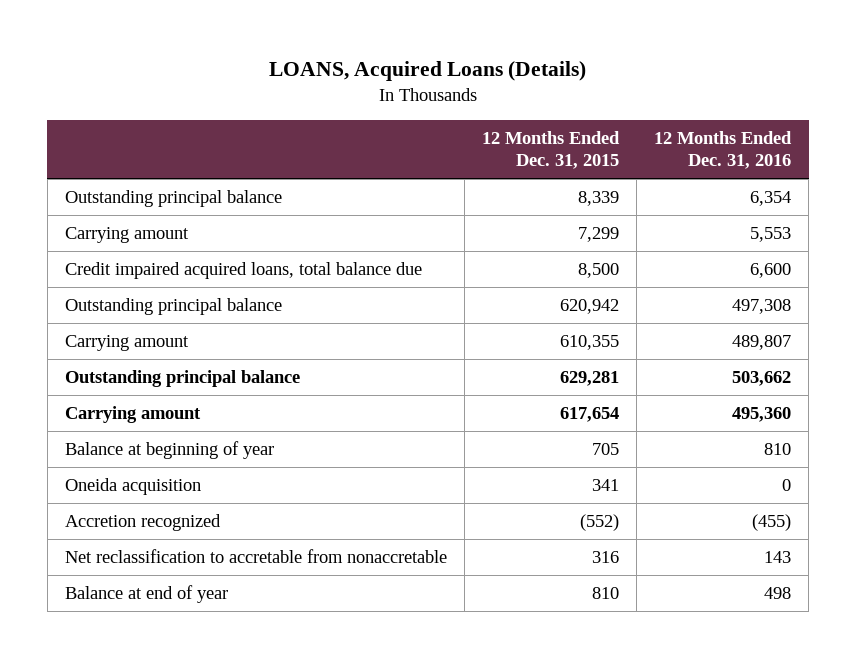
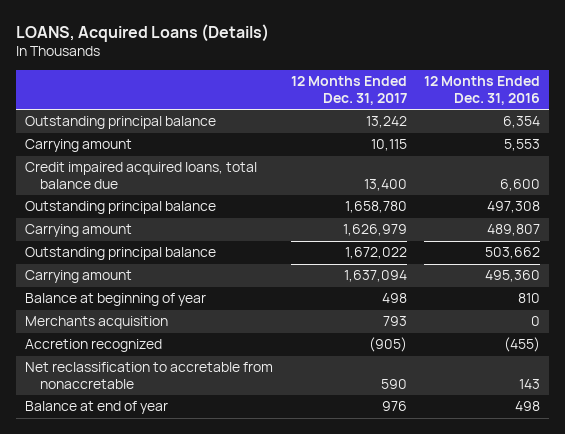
[481,130,620,170] 12 Months Ended Dec. 31, 2015 -> none
none -> [290,76,407,105] 12 Months Ended Dec. 31, 2017
[64,477,201,495] Oneida acquisition -> [25,316,169,330] Merchants acquisition

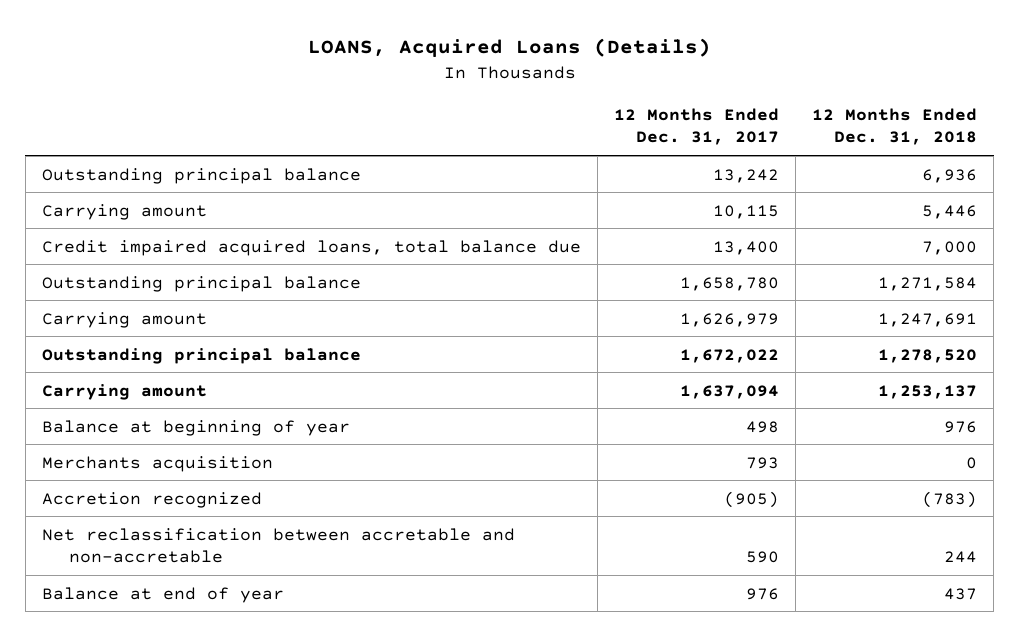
[424,76,541,105] 12 Months Ended Dec. 31, 2016 -> none
none -> [812,107,978,146] 12 Months Ended Dec. 31, 2018
[25,362,274,389] Net reclassification to accretable from nonaccretable -> [41,527,515,564] Net reclassification between accretable and non-accretable

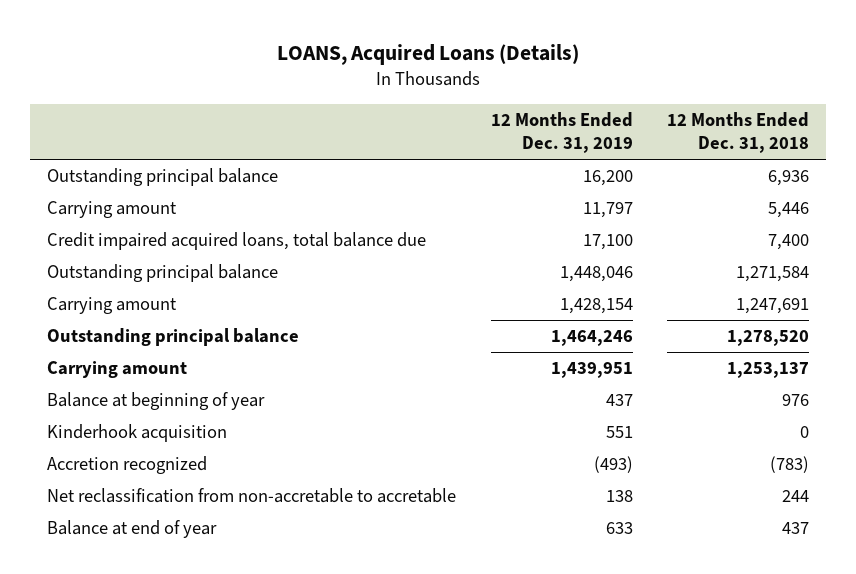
[614,107,780,146] 12 Months Ended Dec. 31, 2017 -> none
none -> [490,111,633,154] 12 Months Ended Dec. 31, 2019
[922,240,978,255] 7,000 -> [767,234,809,251] 7,400
[41,455,273,472] Merchants acquisition -> [47,424,228,443] Kinderhook acquisition
[41,527,515,564] Net reclassification between accretable and non-accretable -> [47,488,457,504] Net reclassification from non-accretable to accretable

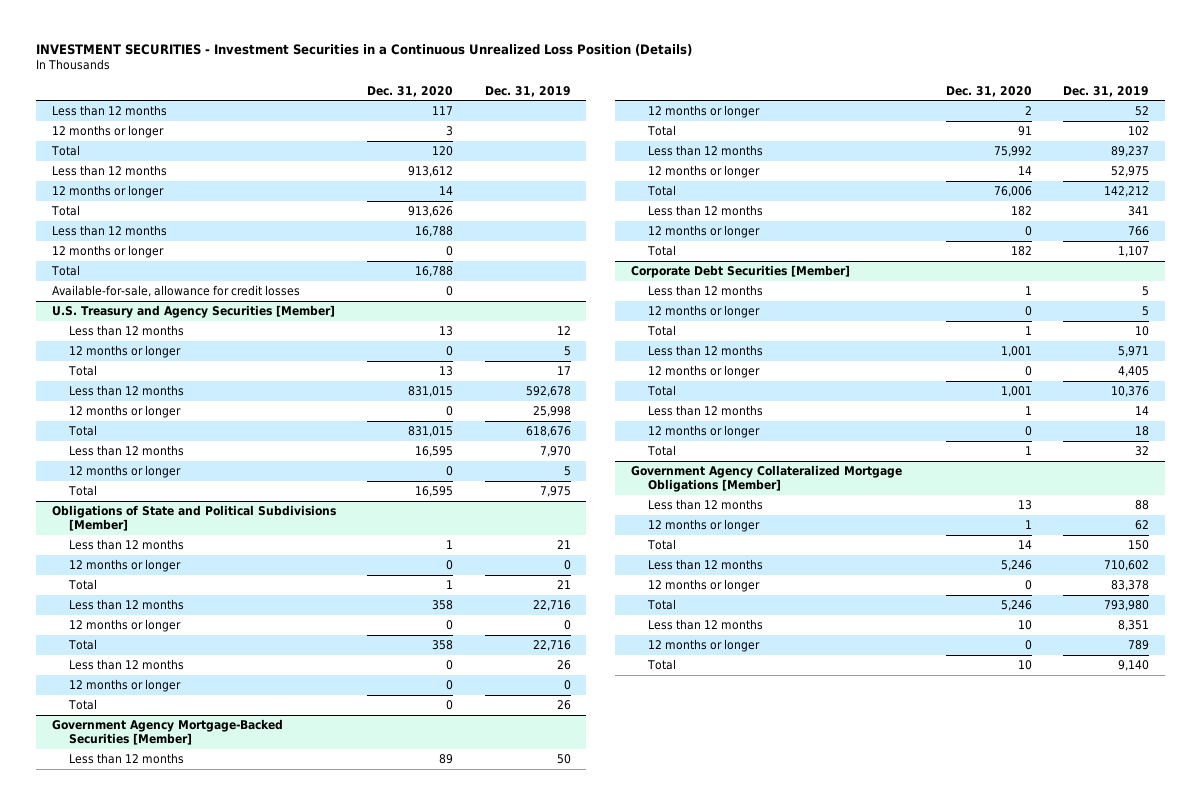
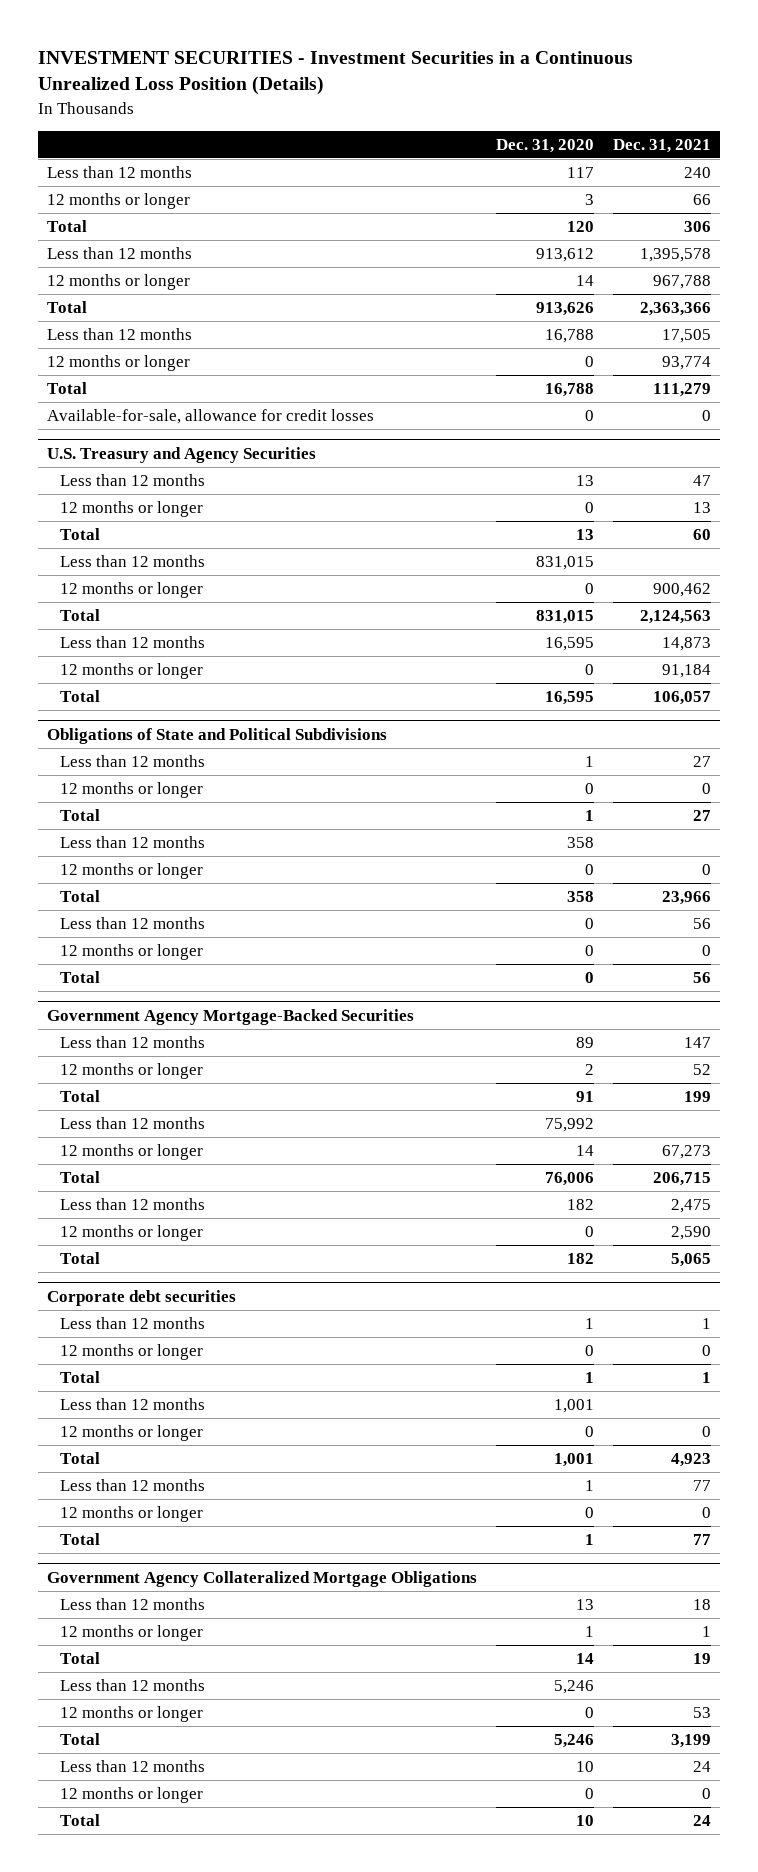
[484,85,571,97] Dec. 31, 2019 -> none
none -> [612,138,711,153] Dec. 31, 2021
[51,304,335,318] U.S. Treasury and Agency Securities [Member] -> [47,446,317,463] U.S. Treasury and Agency Securities
[51,504,336,532] Obligations of State and Political Subdivisions [Member] -> [47,727,388,744] Obligations of State and Political Subdivisions
[51,718,283,746] Government Agency Mortgage-Backed Securities [Member] -> [47,1008,415,1025] Government Agency Mortgage-Backed Securities
[630,264,850,278] Corporate Debt Securities [Member] -> [47,1289,237,1306] Corporate debt securities
[630,464,902,493] Government Agency Collateralized Mortgage Obligations [Member] -> [47,1570,478,1587] Government Agency Collateralized Mortgage Obligations

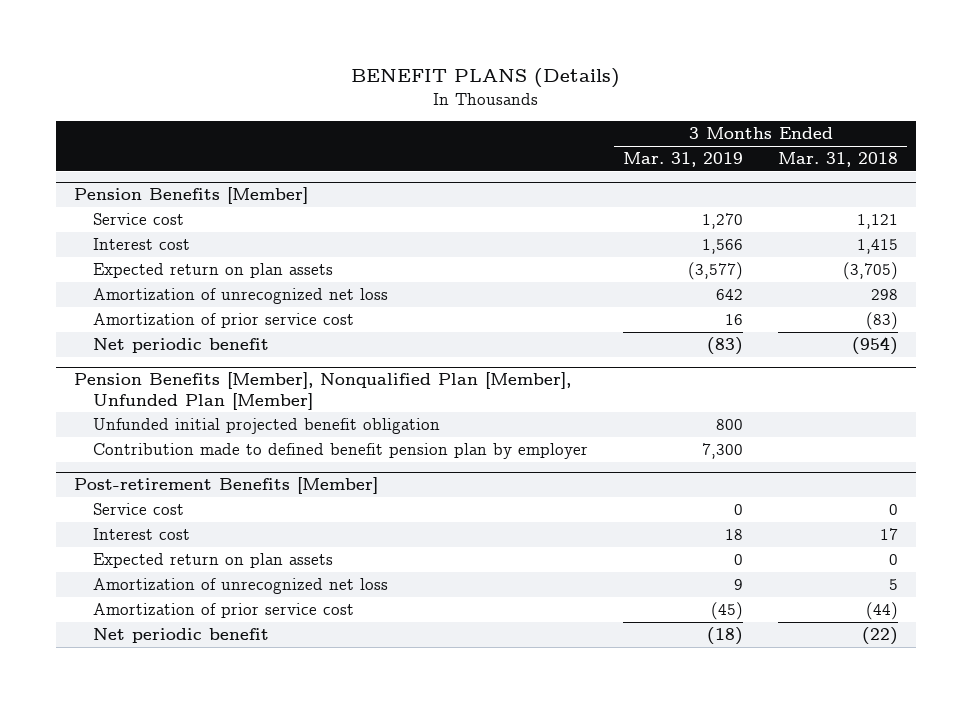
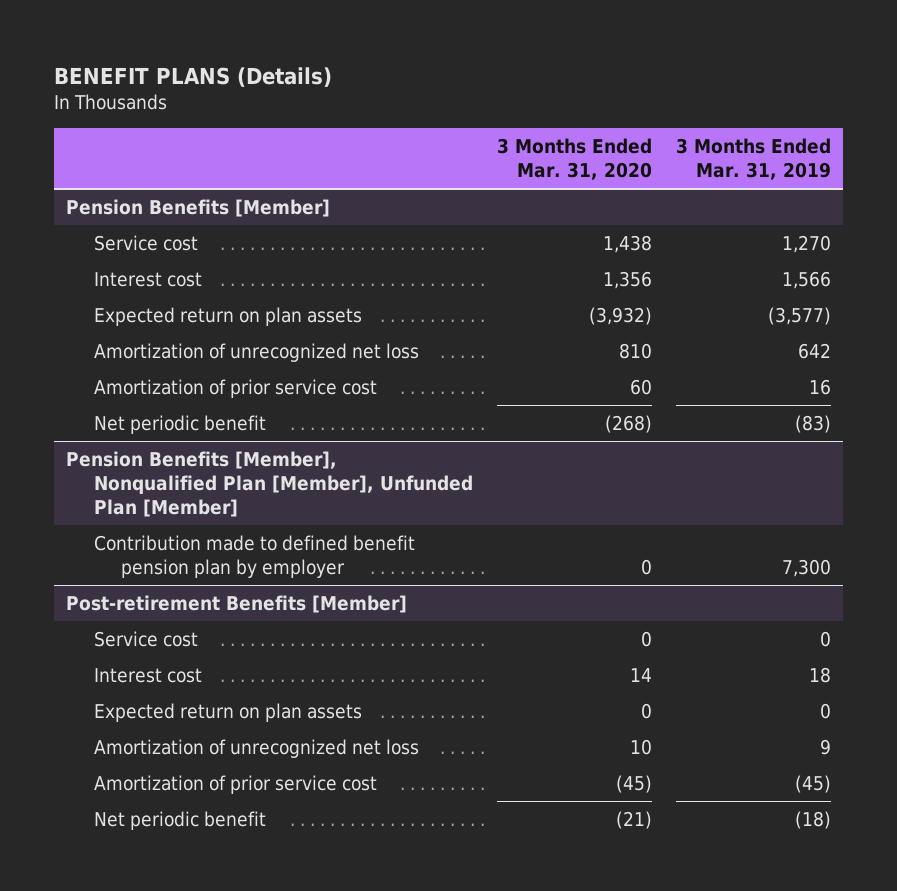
[778,152,899,168] Mar. 31, 2018 -> none
none -> [496,138,652,181] 3 Months Ended Mar. 31, 2020
[92,418,440,435] Unfunded initial projected benefit obligation -> none

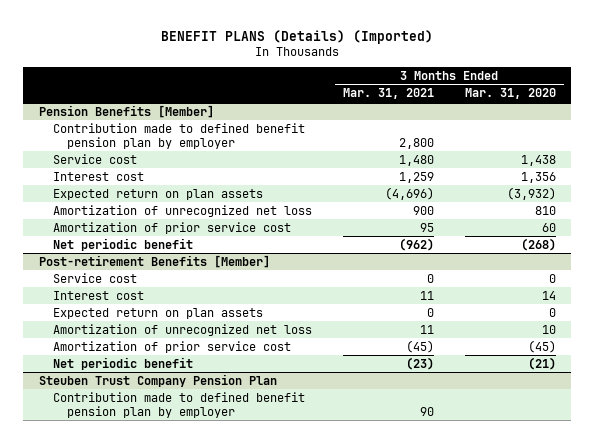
[54,66,333,87] BENEFIT PLANS (Details) -> [161,29,434,44] BENEFIT PLANS (Details) (Imported)
[676,138,832,181] 3 Months Ended Mar. 31, 2019 -> none
none -> [342,88,434,100] Mar. 31, 2021
none -> [52,122,305,149] Contribution made to defined benefit pension plan by employer
[66,450,473,517] Pension Benefits [Member], Nonqualified Plan [Member], Unfunded Plan [Member] -> none
[93,534,415,578] Contribution made to defined benefit pension plan by employer -> none
none -> [38,373,277,387] Steuben Trust Company Pension Plan
none -> [52,391,305,418] Contribution made to defined benefit pension plan by employer

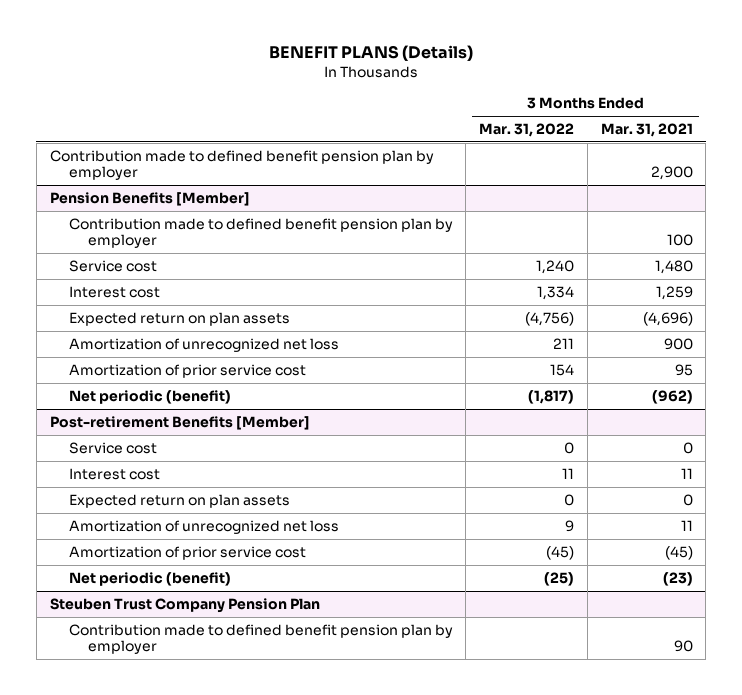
[161,29,434,44] BENEFIT PLANS (Details) (Imported) -> [269,44,474,61] BENEFIT PLANS (Details)
[464,88,556,100] Mar. 31, 2020 -> none
none -> [479,123,575,138] Mar. 31, 2022
none -> [49,149,434,181] Contribution made to defined benefit pension plan by employer
[398,137,434,149] 2,800 -> [666,234,693,247] 100
[52,237,193,251] Net periodic benefit -> [68,389,231,404] Net periodic (benefit)
[52,356,193,370] Net periodic benefit -> [68,571,231,586] Net periodic (benefit)

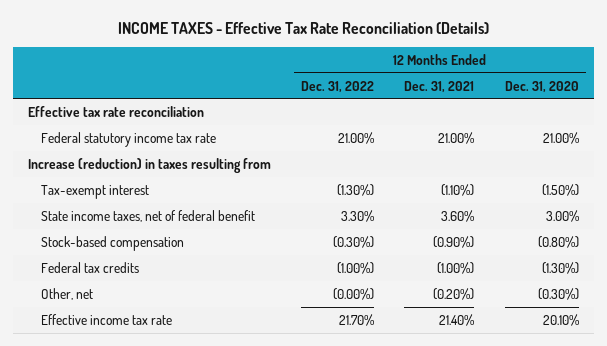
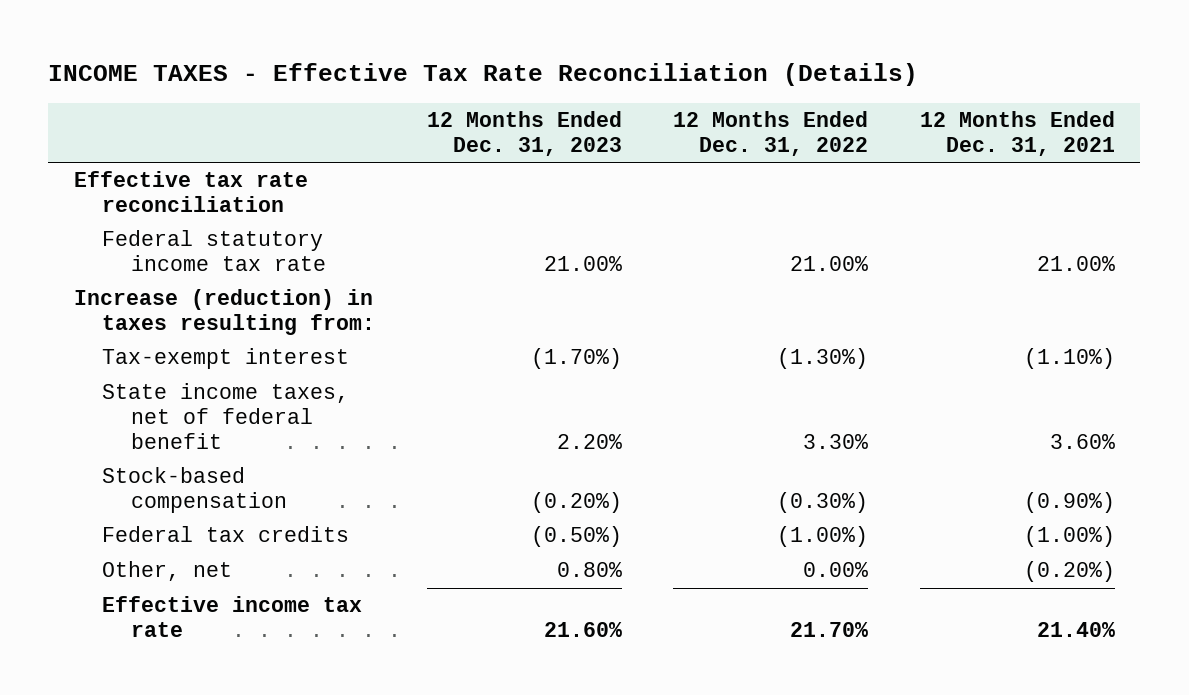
[504,80,579,93] Dec. 31, 2020 -> none
none -> [426,111,622,156] 12 Months Ended Dec. 31, 2023
[28,157,272,173] Increase (reduction) in taxes resulting from -> [73,289,376,336] Increase (reduction) in taxes resulting from:
[333,287,375,300] (0.00%) -> [803,562,869,578] 0.00%

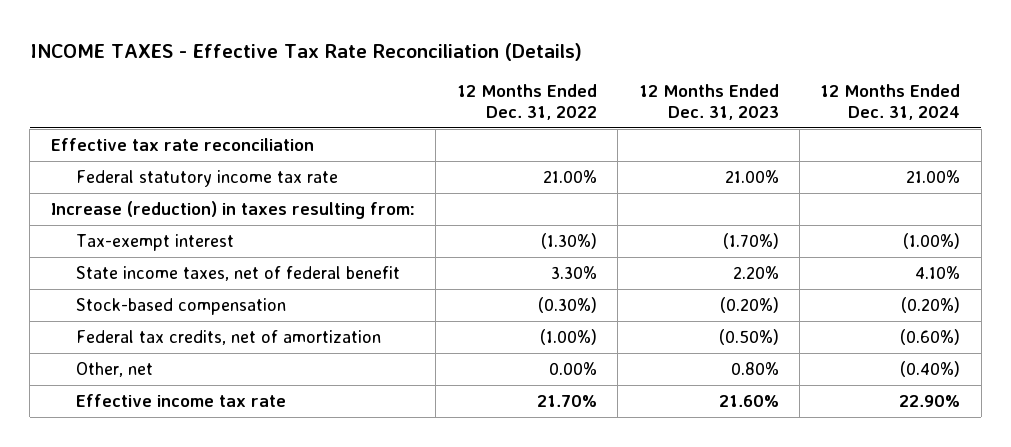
[919,111,1115,156] 12 Months Ended Dec. 31, 2021 -> none
none -> [820,84,961,120] 12 Months Ended Dec. 31, 2024
[102,526,350,543] Federal tax credits -> [75,330,381,346] Federal tax credits, net of amortization

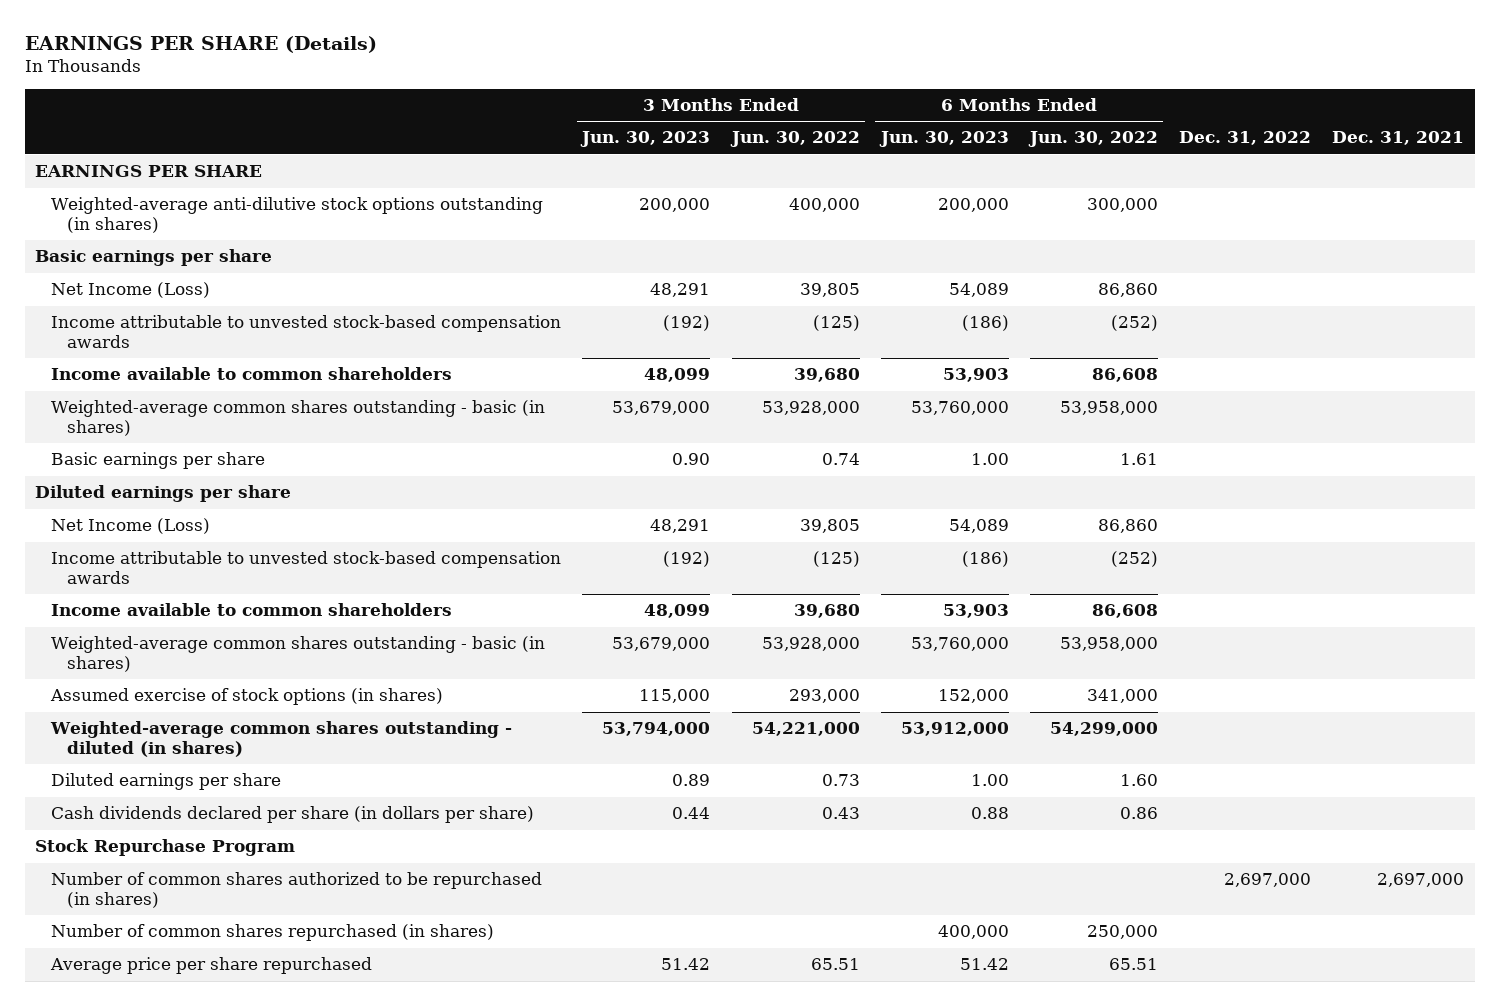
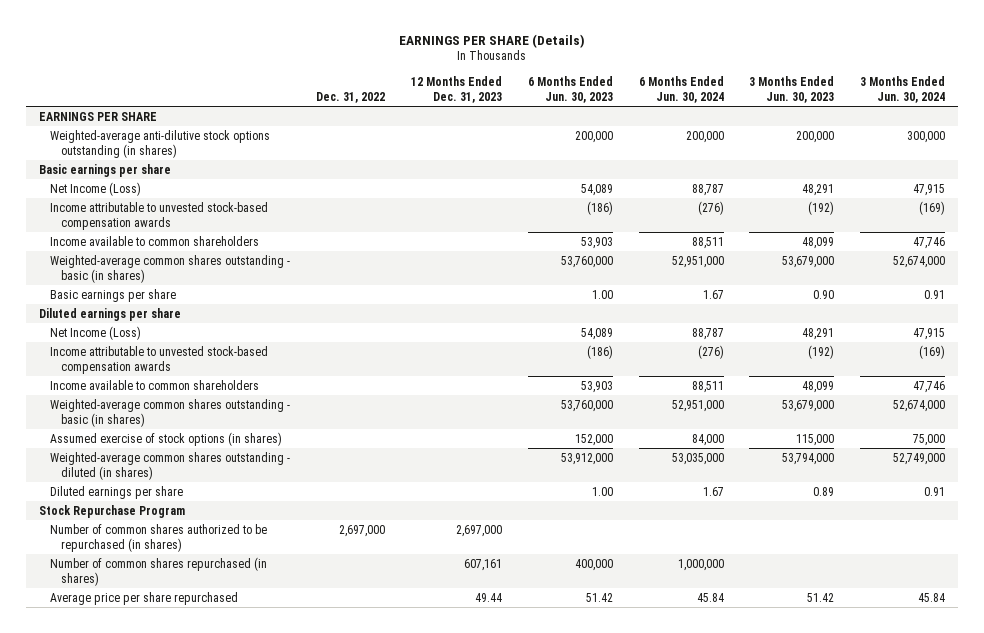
[729,131,860,148] Jun. 30, 2022 -> none
[1028,131,1159,148] Jun. 30, 2022 -> none
[1332,131,1465,146] Dec. 31, 2021 -> none
none -> [410,76,502,103] 12 Months Ended Dec. 31, 2023
none -> [638,76,724,103] 6 Months Ended Jun. 30, 2024
none -> [860,76,946,103] 3 Months Ended Jun. 30, 2024
[51,806,535,824] Cash dividends declared per share (in dollars per share) -> none

